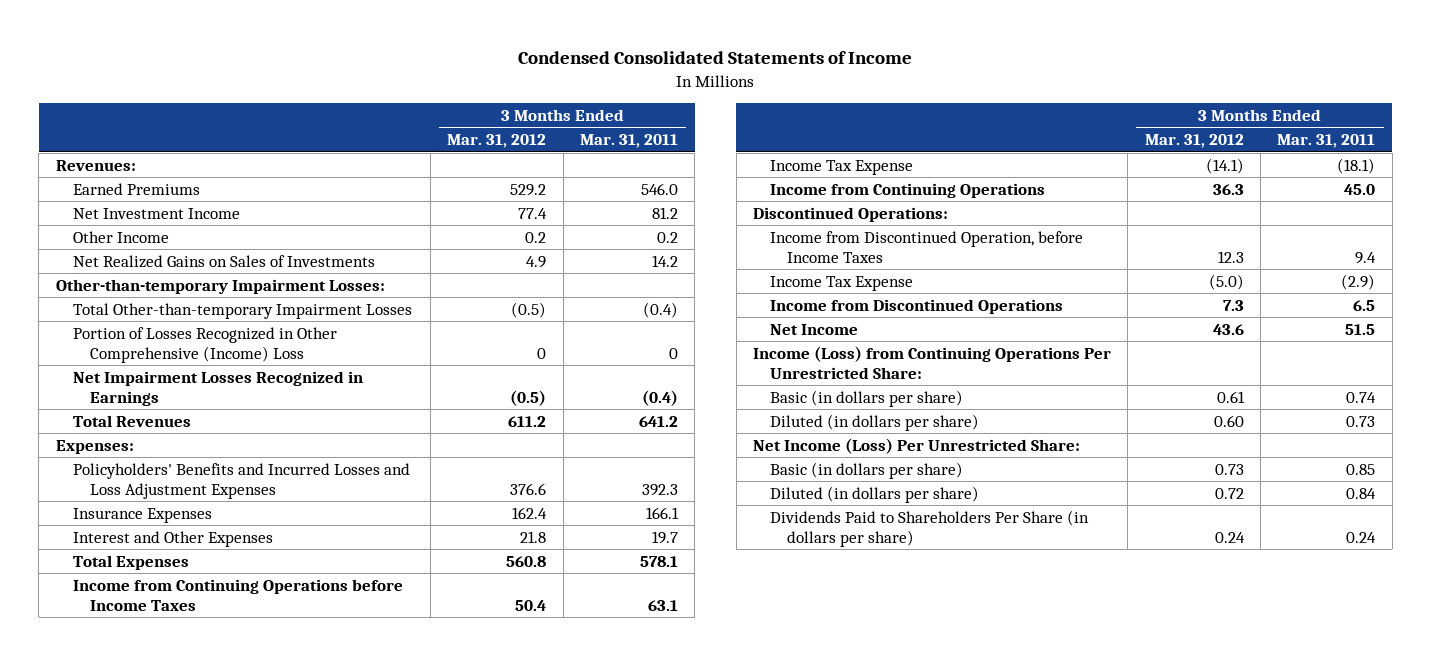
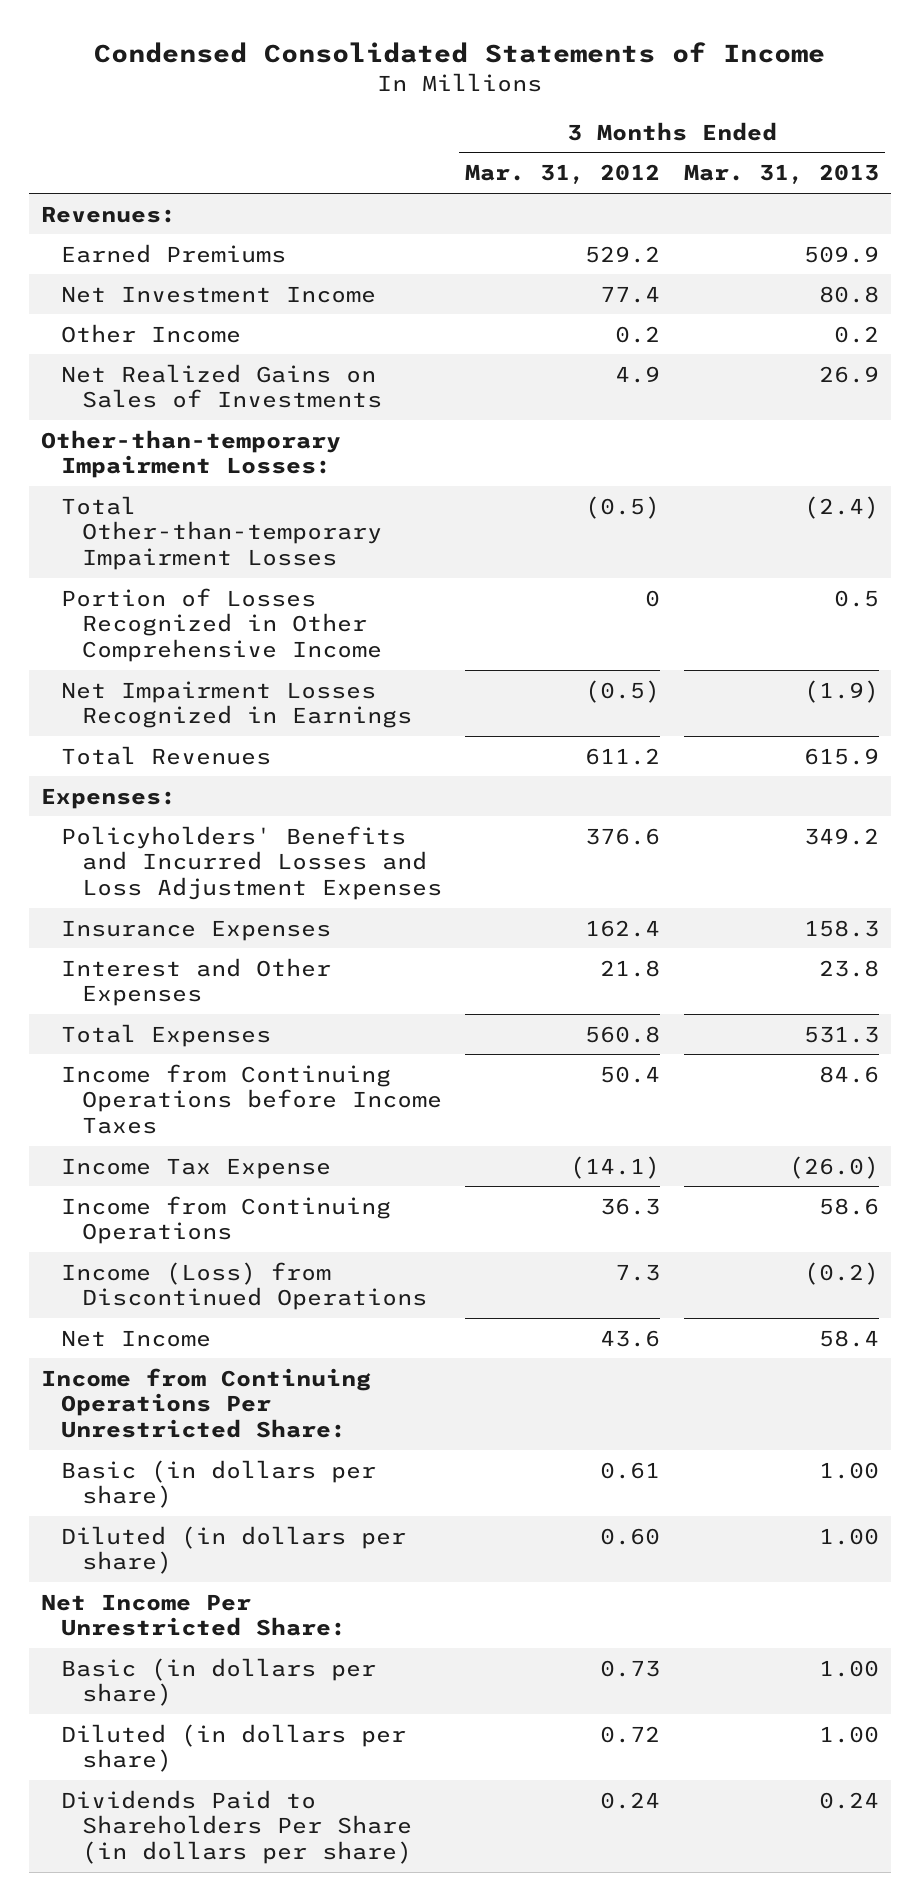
[580,134,679,149] Mar. 31, 2011 -> none
none -> [683,164,879,185] Mar. 31, 2013
[72,326,337,363] Portion of Losses Recognized in Other Comprehensive (Income) Loss -> [61,587,382,663] Portion of Losses Recognized in Other Comprehensive Income
[752,206,948,222] Discontinued Operations: -> none
[770,230,1084,263] Income from Discontinued Operation, before Income Taxes -> none
[770,275,914,291] Income Tax Expense -> none
[770,298,1064,314] Income from Discontinued Operations -> [61,1261,427,1311] Income (Loss) from Discontinued Operations
[752,345,1111,379] Income (Loss) from Continuing Operations Per Unrestricted Share: -> [40,1367,371,1439] Income from Continuing Operations Per Unrestricted Share:
[752,437,1080,454] Net Income (Loss) Per Unrestricted Share: -> [40,1593,347,1637] Net Income Per Unrestricted Share:

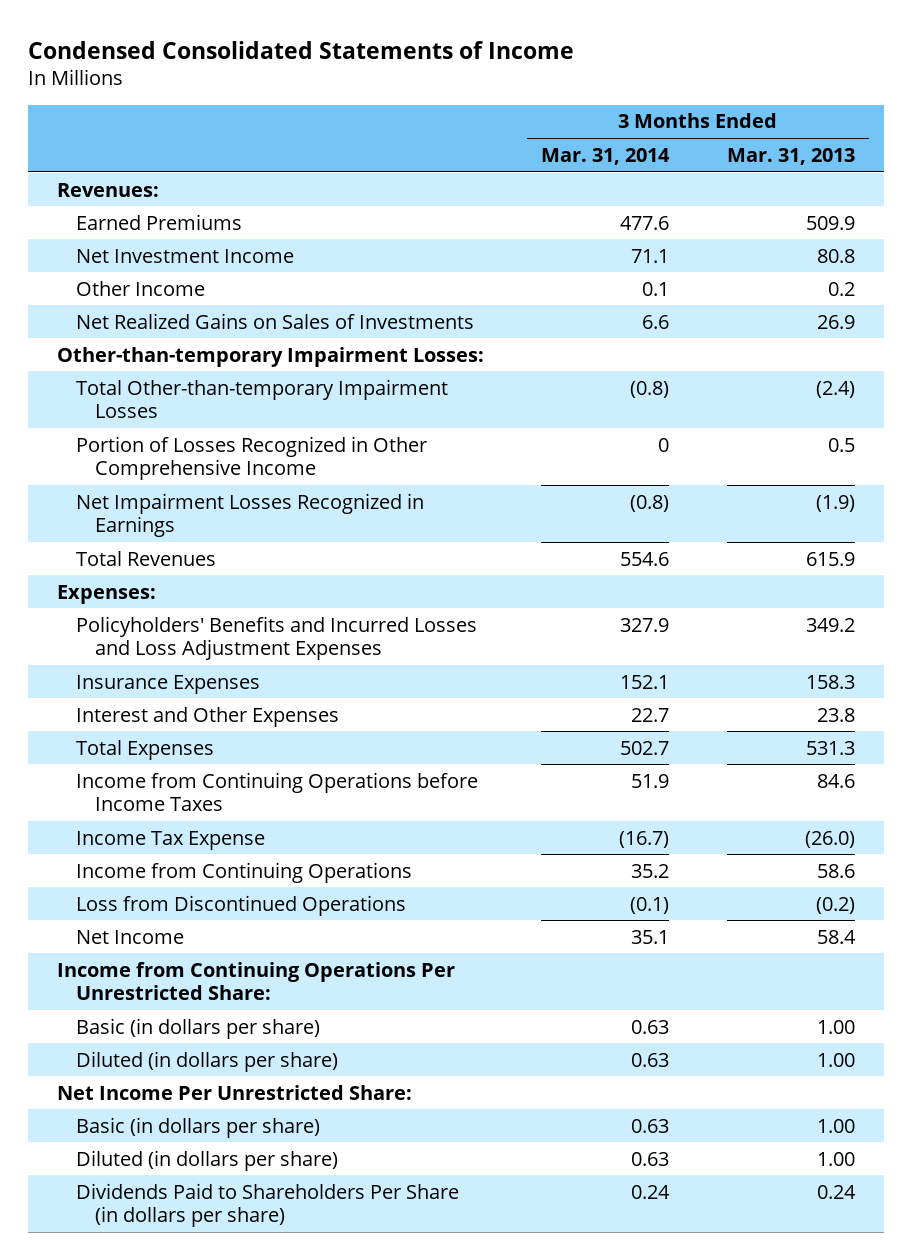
[465,164,661,185] Mar. 31, 2012 -> none
none -> [541,147,671,165] Mar. 31, 2014
[61,1261,427,1311] Income (Loss) from Discontinued Operations -> [75,894,406,916] Loss from Discontinued Operations

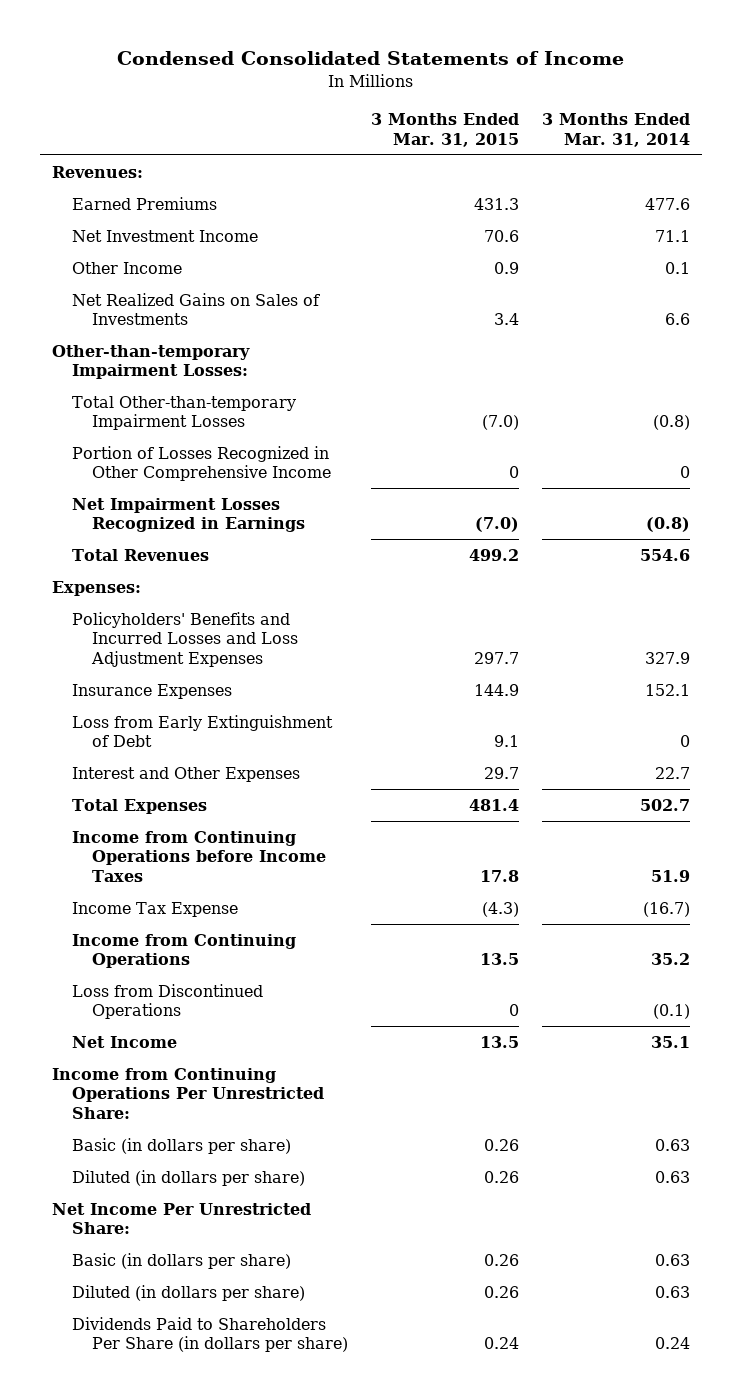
[726,147,855,165] Mar. 31, 2013 -> none
none -> [371,113,520,147] 3 Months Ended Mar. 31, 2015
none -> [71,714,333,748] Loss from Early Extinguishment of Debt

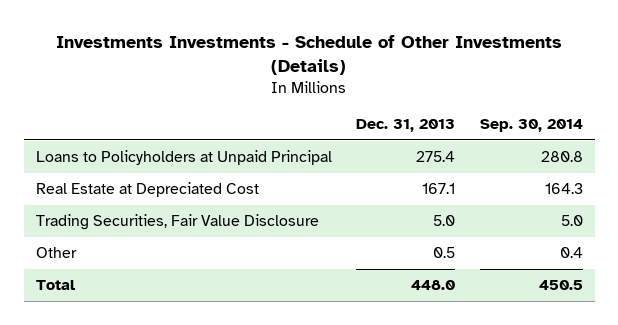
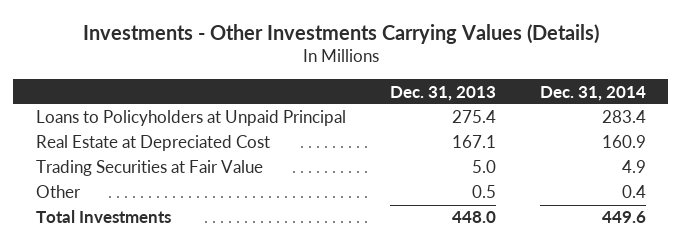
[56,34,563,75] Investments Investments - Schedule of Other Investments (Details) -> [82,23,599,44] Investments - Other Investments Carrying Values (Details)
[479,119,583,133] Sep. 30, 2014 -> none
none -> [539,85,646,101] Dec. 31, 2014
[35,214,319,231] Trading Securities, Fair Value Disclosure -> [35,160,263,177] Trading Securities at Fair Value
[35,280,75,291] Total -> [35,210,171,224] Total Investments

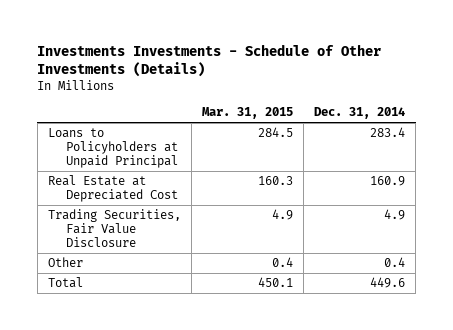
[82,23,599,44] Investments - Other Investments Carrying Values (Details) -> [37,43,382,78] Investments Investments - Schedule of Other Investments (Details)
[389,85,496,101] Dec. 31, 2013 -> none
none -> [202,107,294,120] Mar. 31, 2015
[35,160,263,177] Trading Securities at Fair Value -> [47,209,181,247] Trading Securities, Fair Value Disclosure
[35,210,171,224] Total Investments -> [47,277,83,289] Total

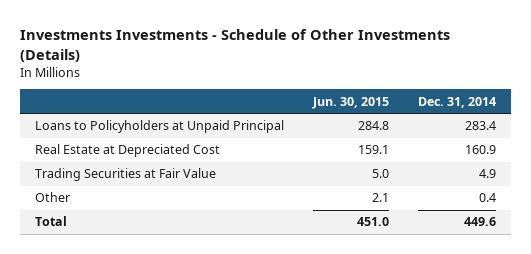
[202,107,294,120] Mar. 31, 2015 -> none
none -> [312,96,390,109] Jun. 30, 2015
[47,209,181,247] Trading Securities, Fair Value Disclosure -> [34,168,216,182] Trading Securities at Fair Value

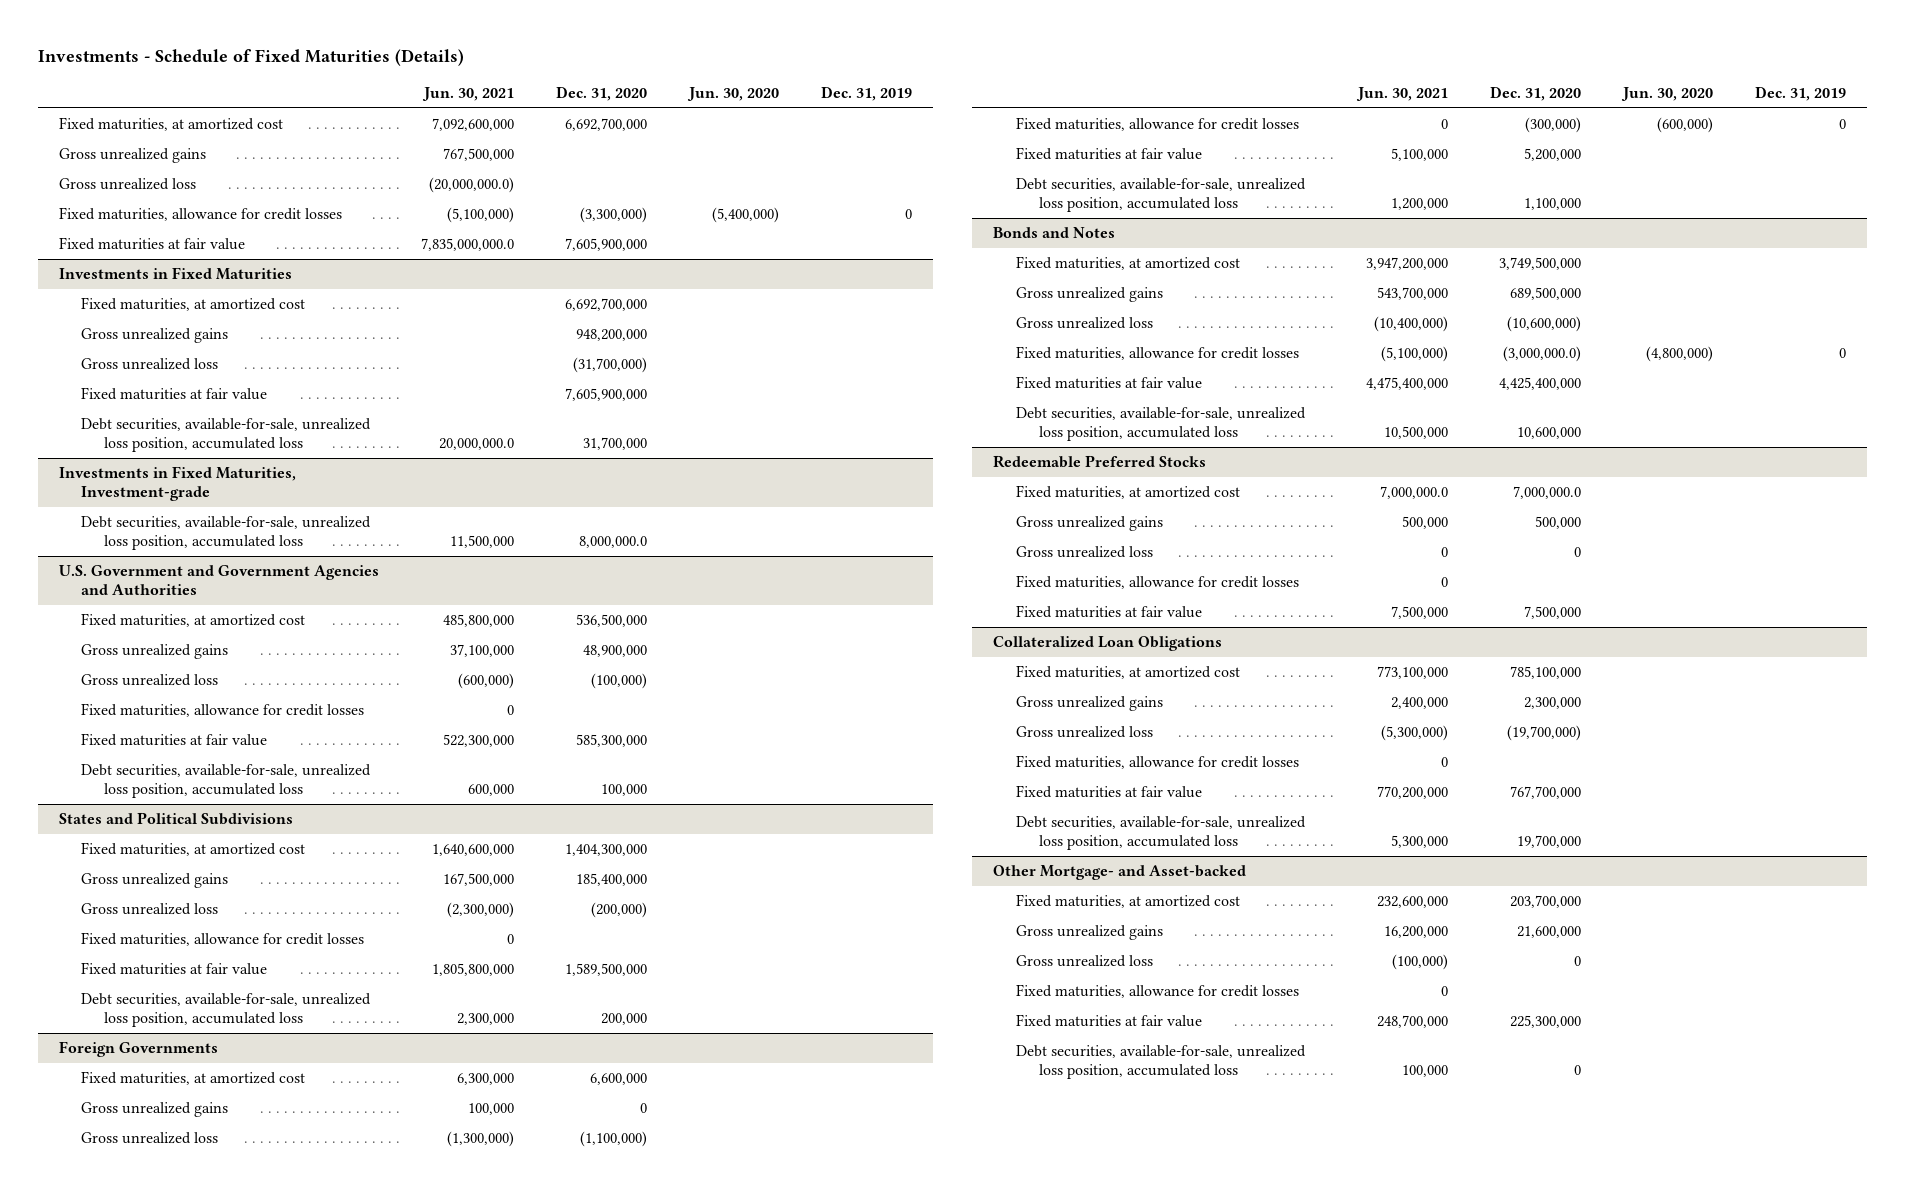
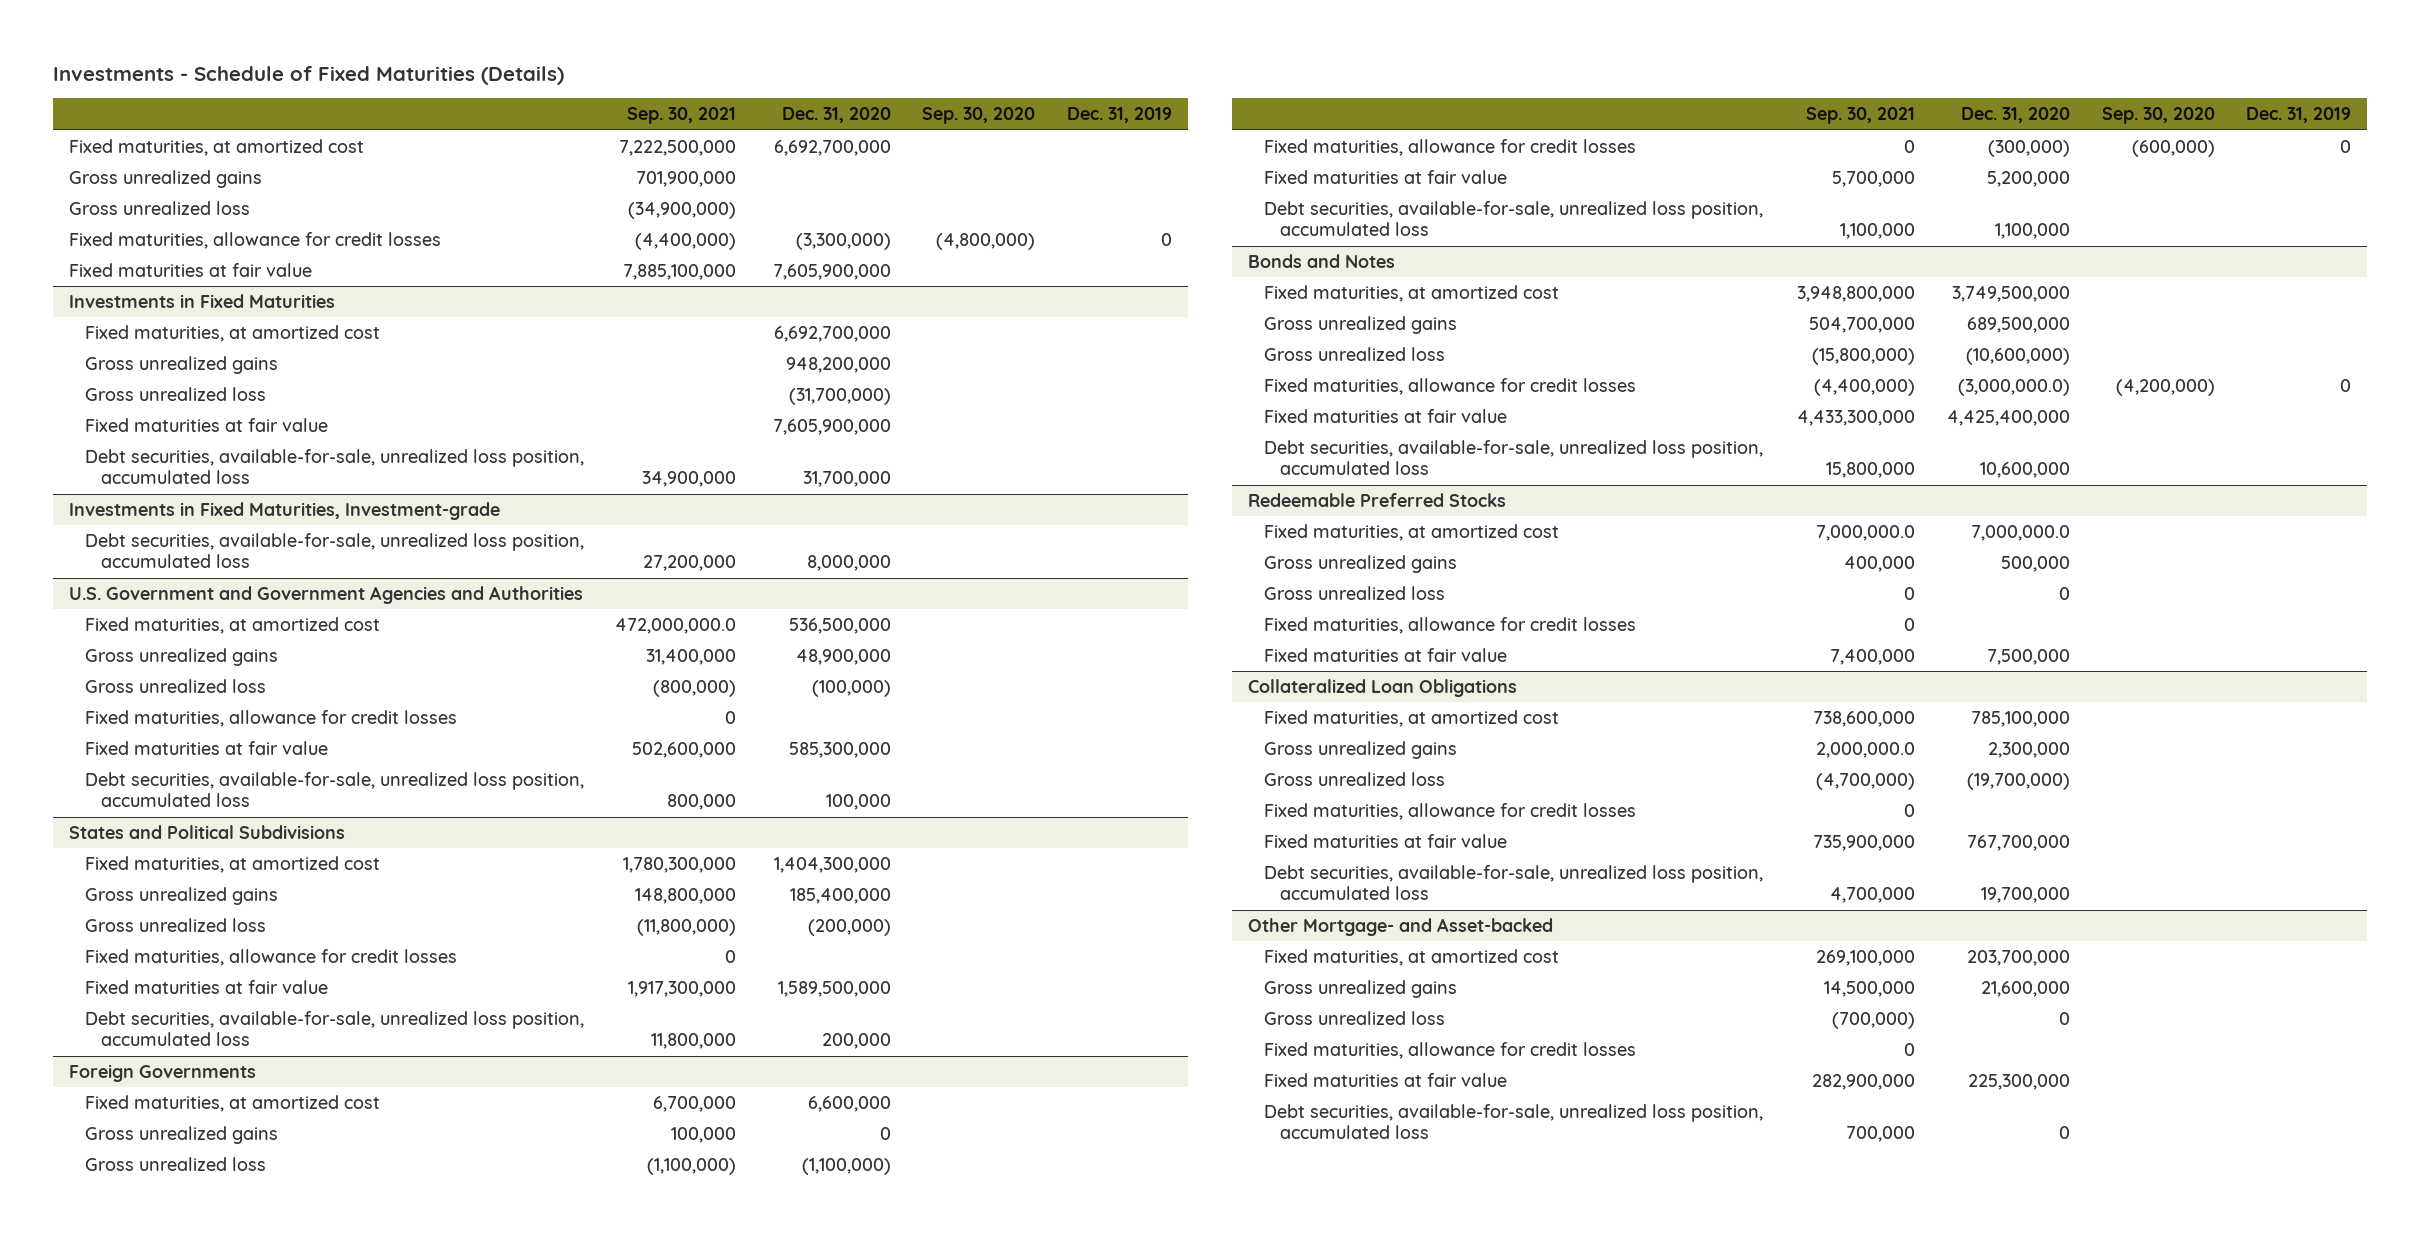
[421,86,514,101] Jun. 30, 2021 -> none
[686,86,779,101] Jun. 30, 2020 -> none
none -> [627,107,737,125] Sep. 30, 2021
none -> [922,107,1036,125] Sep. 30, 2020
[578,535,647,548] 8,000,000.0 -> [806,555,891,572] 8,000,000

